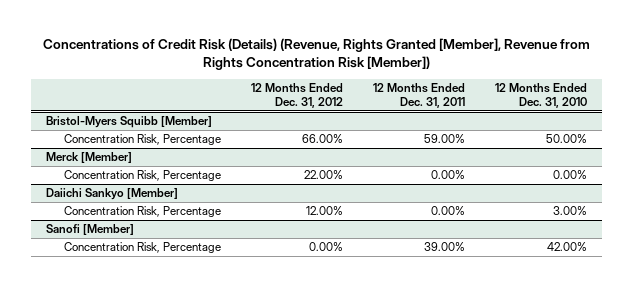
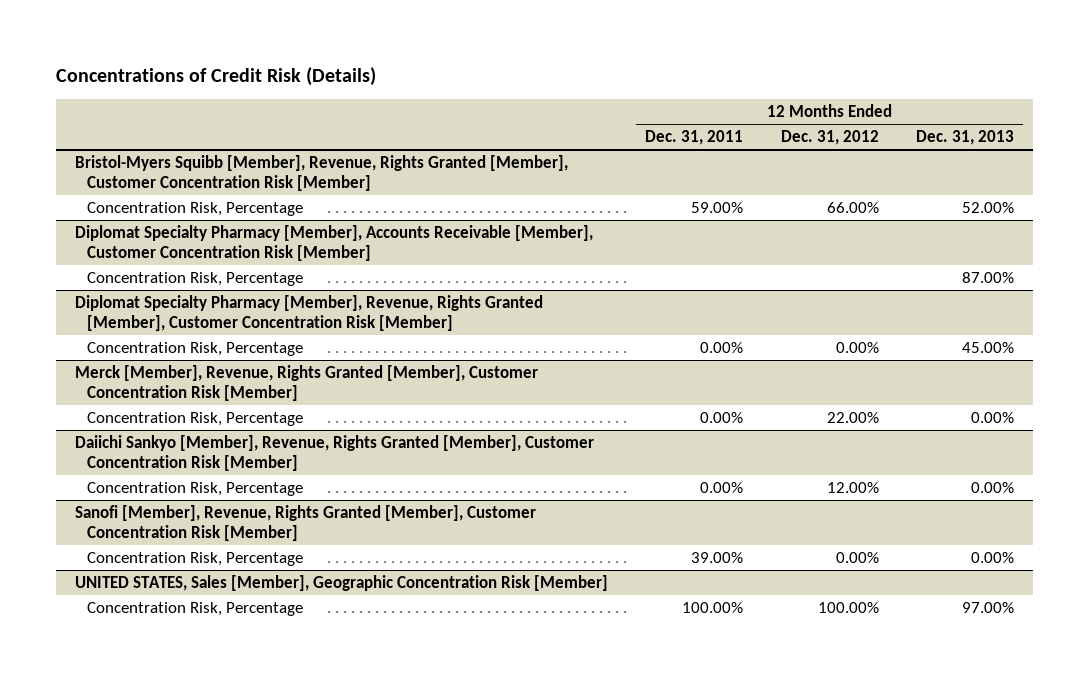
[42,38,590,71] Concentrations of Credit Risk (Details) (Revenue, Rights Granted [Member], Revenue from Rights Concentration Risk [Member]) -> [56,67,377,87] Concentrations of Credit Risk (Details)
[494,82,587,109] 12 Months Ended Dec. 31, 2010 -> none
none -> [916,130,1015,146] Dec. 31, 2013
[46,116,213,129] Bristol-Myers Squibb [Member] -> none
none -> [74,154,568,192] Bristol-Myers Squibb [Member], Revenue, Rights Granted [Member], Customer Concentration Risk [Member]
[46,152,133,164] Merck [Member] -> none
none -> [74,224,593,262] Diplomat Specialty Pharmacy [Member], Accounts Receivable [Member], Customer Concentration Risk [Member]
none -> [86,271,303,286] Concentration Risk, Percentage
none -> [74,294,543,332] Diplomat Specialty Pharmacy [Member], Revenue, Rights Granted [Member], Customer Concentration Risk [Member]
none -> [86,341,303,356] Concentration Risk, Percentage
none -> [74,364,538,402] Merck [Member], Revenue, Rights Granted [Member], Customer Concentration Risk [Member]
[46,188,179,201] Daiichi Sankyo [Member] -> none
none -> [74,434,594,472] Daiichi Sankyo [Member], Revenue, Rights Granted [Member], Customer Concentration Risk [Member]
[46,224,135,236] Sanofi [Member] -> none
none -> [74,504,536,542] Sanofi [Member], Revenue, Rights Granted [Member], Customer Concentration Risk [Member]
none -> [74,574,608,591] UNITED STATES, Sales [Member], Geographic Concentration Risk [Member]
none -> [86,601,303,616] Concentration Risk, Percentage

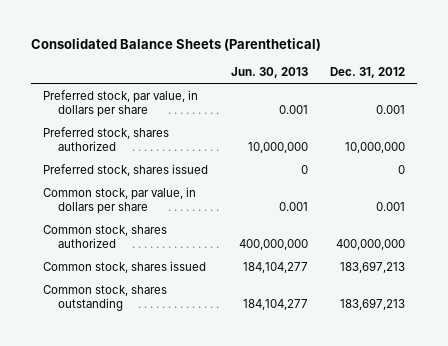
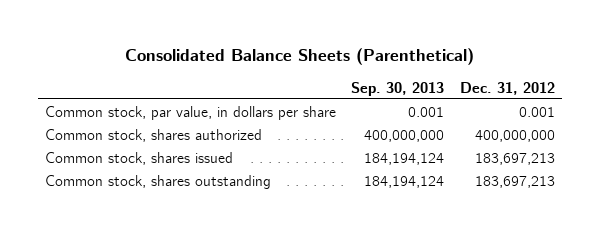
[230,67,308,79] Jun. 30, 2013 -> none
none -> [351,81,445,96] Sep. 30, 2013
[42,89,198,117] Preferred stock, par value, in dollars per share -> none
[42,126,169,151] Preferred stock, shares authorized -> none
[42,163,208,176] Preferred stock, shares issued -> none

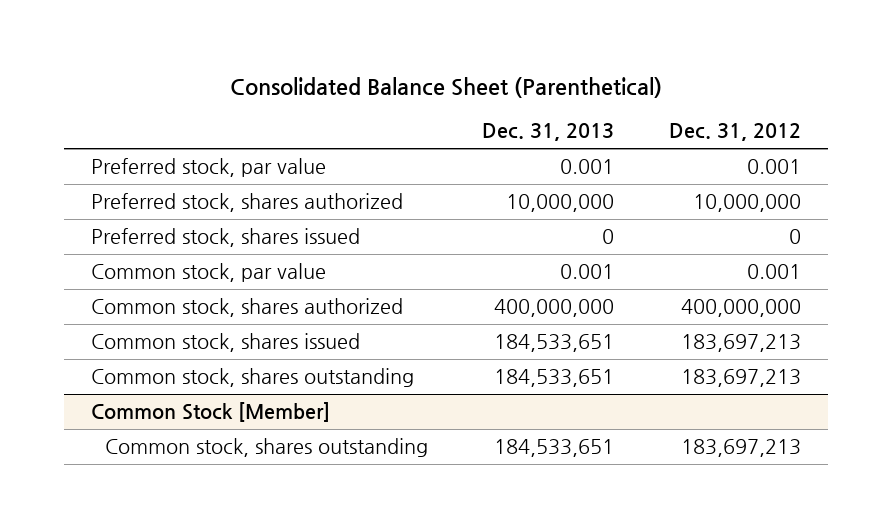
[124,48,474,66] Consolidated Balance Sheets (Parenthetical) -> [229,76,662,98] Consolidated Balance Sheet (Parenthetical)
[351,81,445,96] Sep. 30, 2013 -> none
none -> [482,123,615,142] Dec. 31, 2013
none -> [91,158,327,178] Preferred stock, par value
none -> [91,193,404,213] Preferred stock, shares authorized
none -> [91,228,361,248] Preferred stock, shares issued
[45,105,337,120] Common stock, par value, in dollars per share -> [91,263,327,283] Common stock, par value
none -> [91,402,331,423] Common Stock [Member]
none -> [104,438,428,458] Common stock, shares outstanding

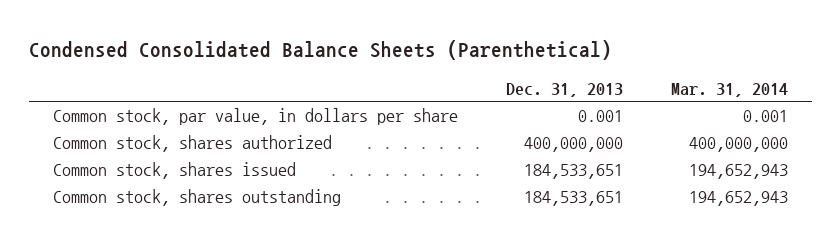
[229,76,662,98] Consolidated Balance Sheet (Parenthetical) -> [28,40,612,61] Condensed Consolidated Balance Sheets (Parenthetical)
[668,123,801,142] Dec. 31, 2012 -> none
none -> [670,82,788,97] Mar. 31, 2014
[91,158,327,178] Preferred stock, par value -> none
[91,193,404,213] Preferred stock, shares authorized -> none
[91,228,361,248] Preferred stock, shares issued -> none
[91,263,327,283] Common stock, par value -> [52,108,458,126] Common stock, par value, in dollars per share
[91,402,331,423] Common Stock [Member] -> none
[104,438,428,458] Common stock, shares outstanding -> none

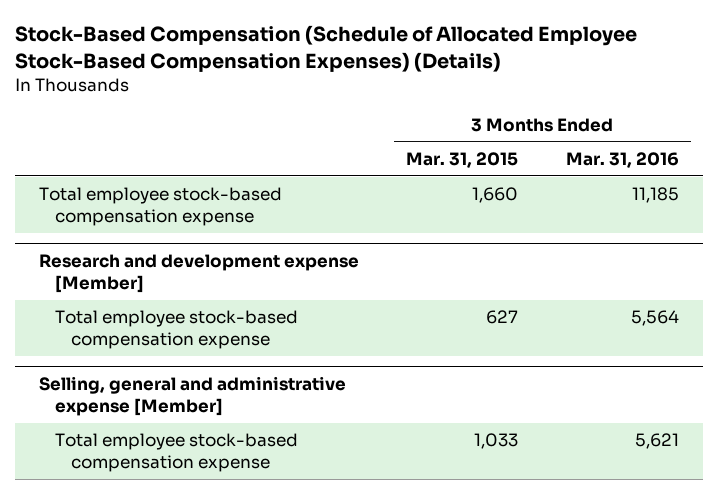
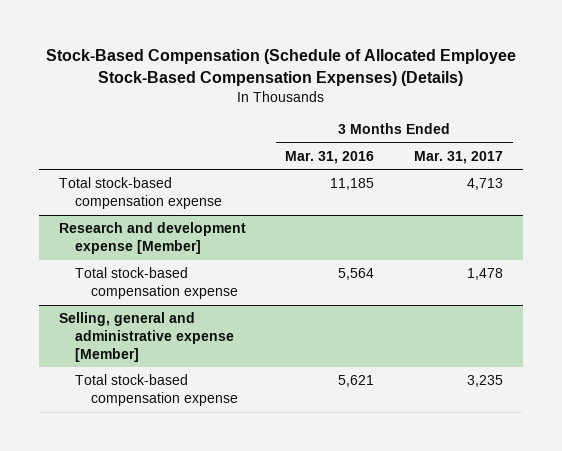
[406,152,519,169] Mar. 31, 2015 -> none
none -> [413,150,503,164] Mar. 31, 2017
[38,187,282,227] Total employee stock-based compensation expense -> [58,177,223,210] Total stock-based compensation expense
[54,310,298,350] Total employee stock-based compensation expense -> [75,267,239,300] Total stock-based compensation expense
[54,433,298,473] Total employee stock-based compensation expense -> [75,374,239,407] Total stock-based compensation expense

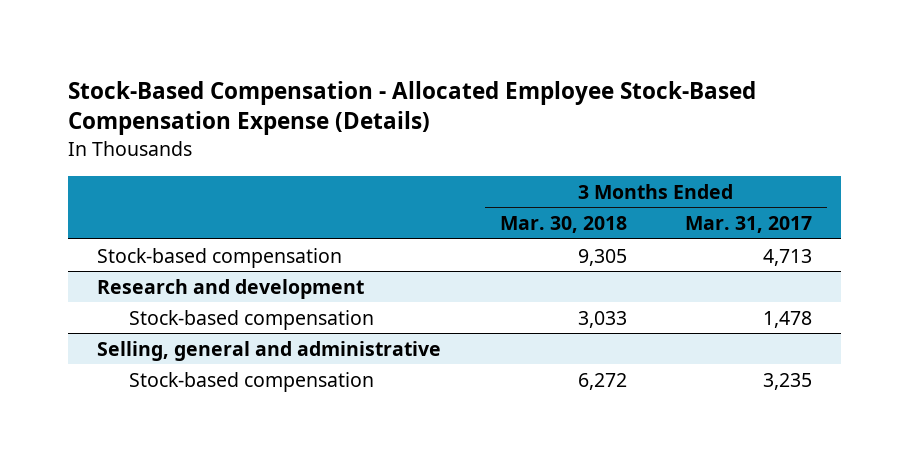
[45,48,516,86] Stock-Based Compensation (Schedule of Allocated Employee Stock-Based Compensation Expenses) (Details) -> [68,80,757,136] Stock-Based Compensation - Allocated Employee Stock-Based Compensation Expense (Details)
[285,150,375,164] Mar. 31, 2016 -> none
none -> [499,215,627,233] Mar. 30, 2018
[58,177,223,210] Total stock-based compensation expense -> [97,247,343,268] Stock-based compensation
[58,222,246,255] Research and development expense [Member] -> [97,278,365,299] Research and development
[75,267,239,300] Total stock-based compensation expense -> [128,309,374,330] Stock-based compensation
[58,312,235,362] Selling, general and administrative expense [Member] -> [97,340,442,361] Selling, general and administrative
[75,374,239,407] Total stock-based compensation expense -> [128,371,374,392] Stock-based compensation

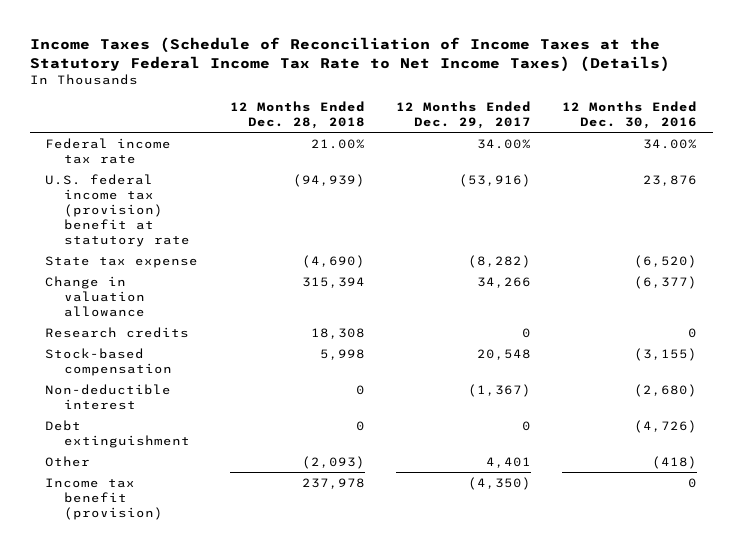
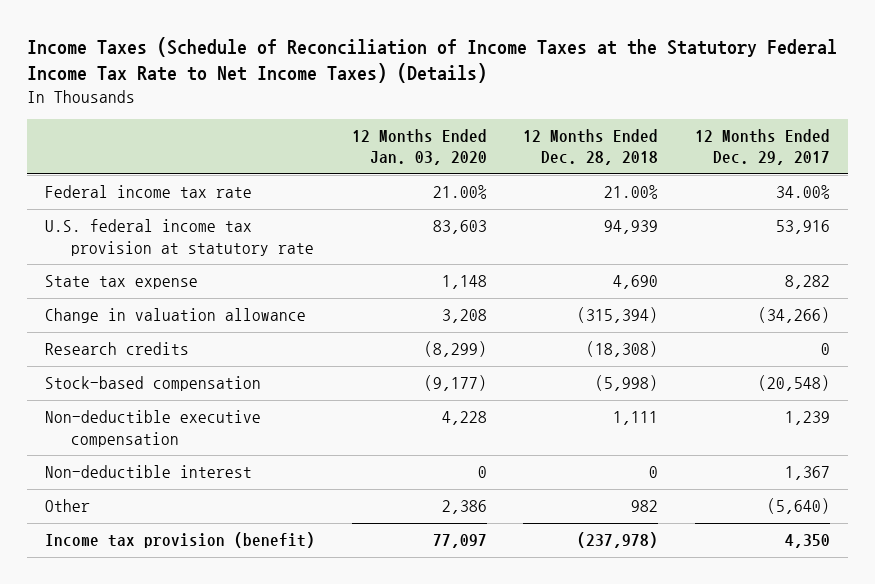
[562,101,698,130] 12 Months Ended Dec. 30, 2016 -> none
none -> [351,128,487,166] 12 Months Ended Jan. 03, 2020
[45,419,190,448] Debt extinguishment -> none
[45,173,190,247] U.S. federal income tax (provision) benefit at statutory rate -> [44,219,315,256] U.S. federal income tax provision at statutory rate
[292,173,365,187] (94,939) -> [604,220,659,235] 94,939
[458,173,531,187] (53,916) -> [775,220,830,235] 53,916
[301,254,365,268] (4,690) -> [613,275,659,290] 4,690
[467,254,531,268] (8,282) -> [784,275,830,290] 8,282
[301,276,365,288] 315,394 -> [577,307,659,324] (315,394)
[476,276,531,288] 34,266 -> [757,307,830,324] (34,266)
[310,327,365,339] 18,308 -> [586,341,659,358] (18,308)
[319,348,365,360] 5,998 -> [595,375,659,392] (5,998)
[476,348,531,360] 20,548 -> [757,375,830,392] (20,548)
none -> [44,410,261,447] Non-deductible executive compensation
[467,383,531,397] (1,367) -> [784,466,830,481] 1,367
[301,455,365,469] (2,093) -> [631,500,659,513] 982
[485,456,531,468] 4,401 -> [766,498,830,515] (5,640)
[45,477,163,520] Income tax benefit (provision) -> [44,532,315,549] Income tax provision (benefit)
[301,477,365,489] 237,978 -> [577,532,659,549] (237,978)
[467,476,531,490] (4,350) -> [784,534,830,549] 4,350

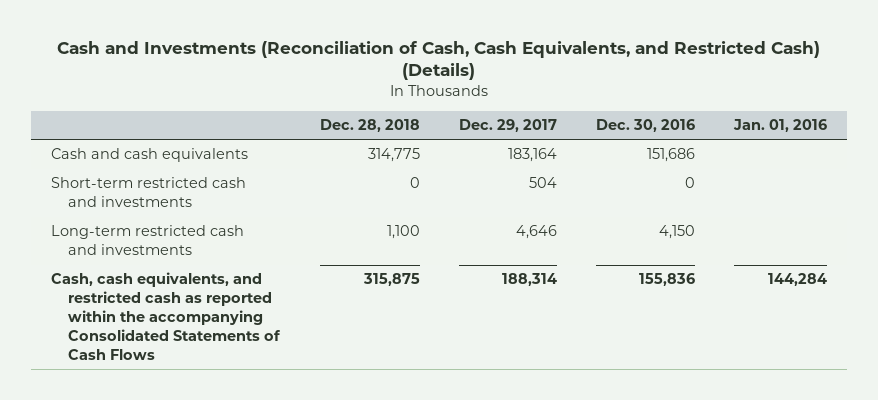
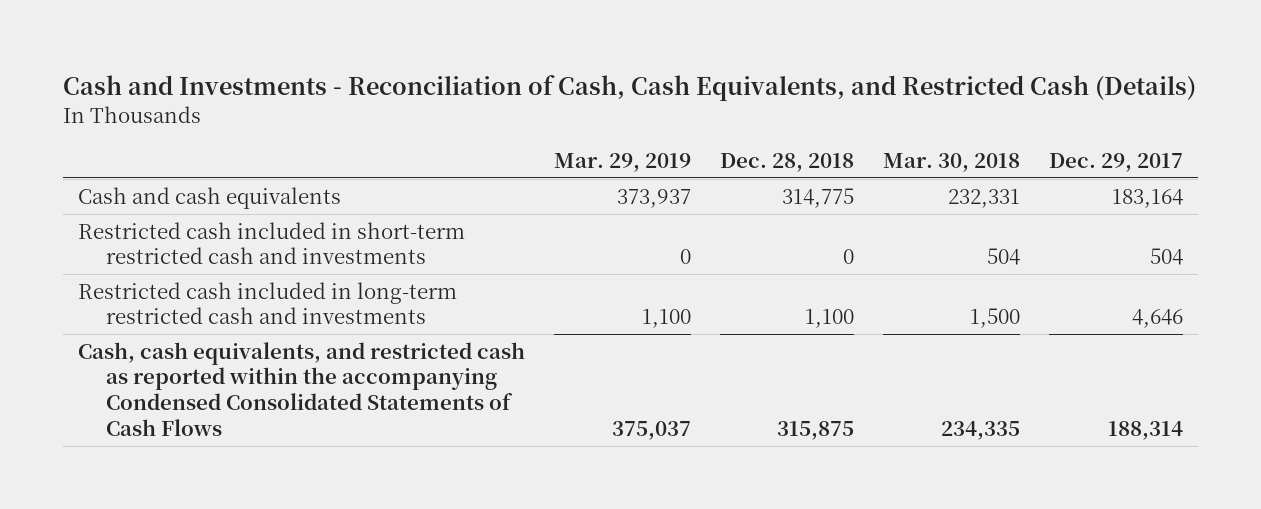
[56,40,820,81] Cash and Investments (Reconciliation of Cash, Cash Equivalents, and Restricted Cash) (Details) -> [63,75,1197,102] Cash and Investments - Reconciliation of Cash, Cash Equivalents, and Restricted Cash (Details)
[596,118,696,132] Dec. 30, 2016 -> none
[733,118,828,132] Jan. 01, 2016 -> none
none -> [553,153,691,173] Mar. 29, 2019
none -> [883,153,1021,173] Mar. 30, 2018
[50,177,246,208] Short-term restricted cash and investments -> [77,221,465,265] Restricted cash included in short-term restricted cash and investments
[50,225,244,256] Long-term restricted cash and investments -> [77,281,457,325] Restricted cash included in long-term restricted cash and investments
[50,272,282,361] Cash, cash equivalents, and restricted cash as reported within the accompanying Consolidated Statements of Cash Flows -> [77,341,525,436] Cash, cash equivalents, and restricted cash as reported within the accompanying Condensed Consolidated Statements of Cash Flows

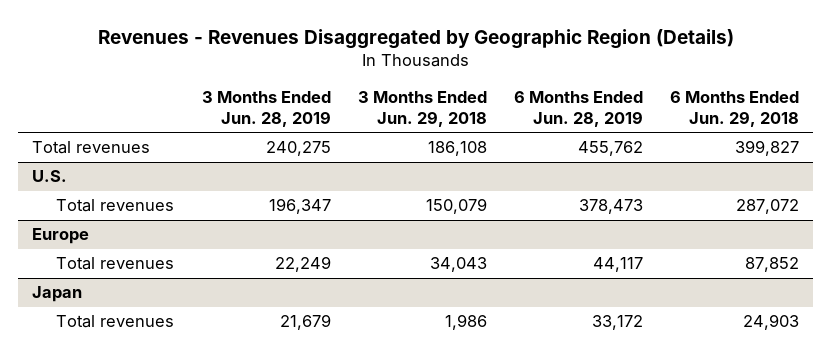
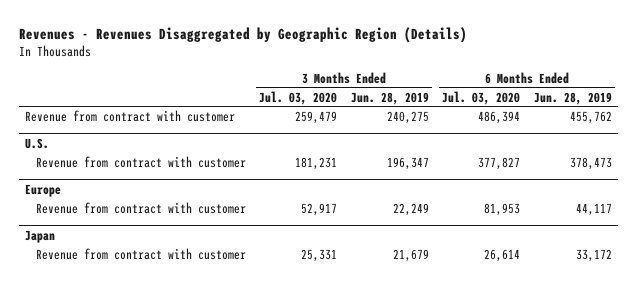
[357,91,487,127] 3 Months Ended Jun. 29, 2018 -> none
[670,91,800,127] 6 Months Ended Jun. 29, 2018 -> none
none -> [259,90,338,105] Jul. 03, 2020
none -> [442,90,521,105] Jul. 03, 2020
[31,141,150,155] Total revenues -> [25,109,236,122] Revenue from contract with customer
[56,199,175,213] Total revenues -> [35,155,246,168] Revenue from contract with customer
[56,257,175,271] Total revenues -> [35,201,246,214] Revenue from contract with customer
[56,315,175,329] Total revenues -> [35,247,246,260] Revenue from contract with customer

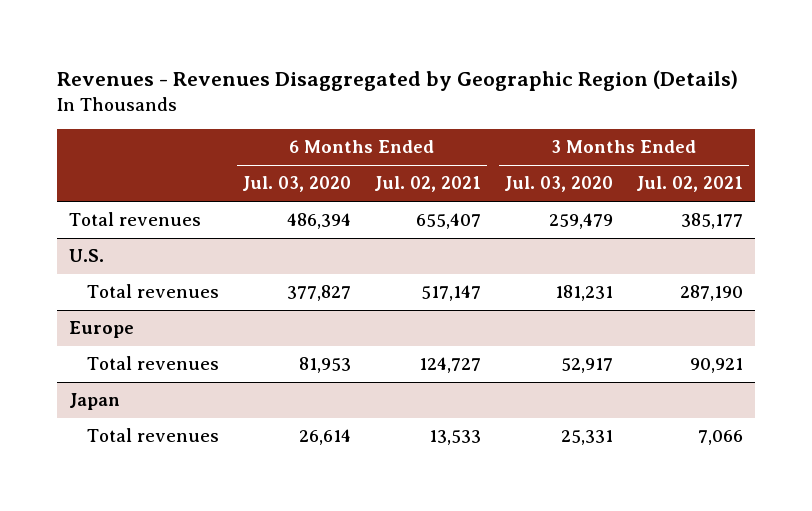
[350,91,429,105] Jun. 28, 2019 -> none
[533,91,612,105] Jun. 28, 2019 -> none
none -> [374,176,482,193] Jul. 02, 2021
none -> [636,176,744,193] Jul. 02, 2021
[25,109,236,122] Revenue from contract with customer -> [68,212,201,227] Total revenues
[35,155,246,168] Revenue from contract with customer -> [87,284,220,299] Total revenues
[35,201,246,214] Revenue from contract with customer -> [87,356,220,371] Total revenues
[35,247,246,260] Revenue from contract with customer -> [87,428,220,443] Total revenues

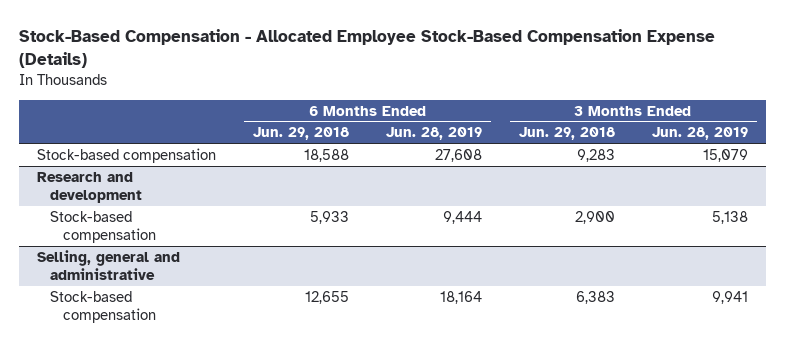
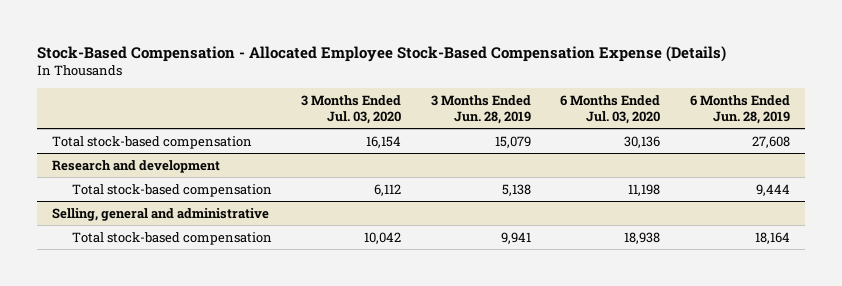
[253,127,350,141] Jun. 29, 2018 -> none
[519,127,616,141] Jun. 29, 2018 -> none
none -> [301,95,402,125] 3 Months Ended Jul. 03, 2020
none -> [560,95,661,125] 6 Months Ended Jul. 03, 2020
[37,147,217,163] Stock-based compensation -> [51,135,252,149] Total stock-based compensation
[50,210,156,243] Stock-based compensation -> [71,183,272,197] Total stock-based compensation
[50,290,156,323] Stock-based compensation -> [71,231,272,245] Total stock-based compensation

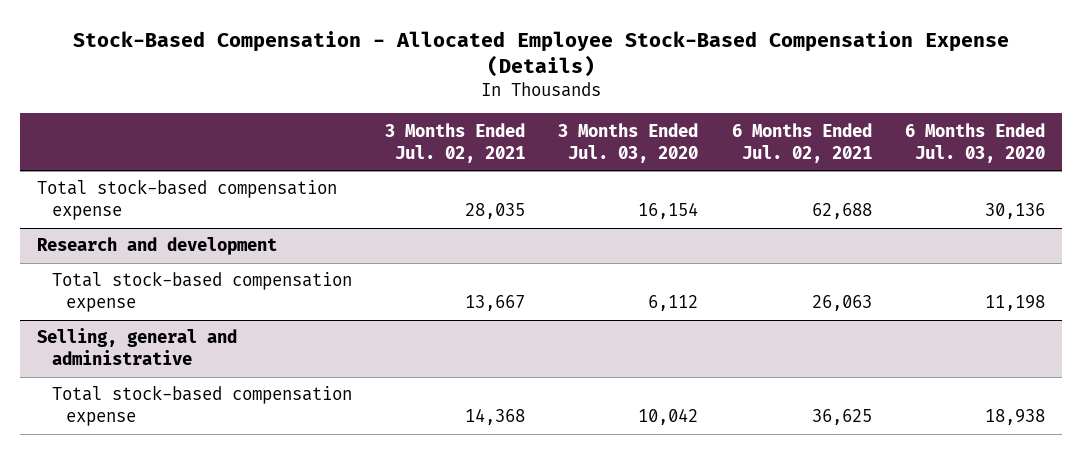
[430,95,531,125] 3 Months Ended Jun. 28, 2019 -> none
[689,95,790,125] 6 Months Ended Jun. 28, 2019 -> none
none -> [384,122,525,163] 3 Months Ended Jul. 02, 2021
none -> [731,122,872,163] 6 Months Ended Jul. 02, 2021
[51,135,252,149] Total stock-based compensation -> [37,179,338,221] Total stock-based compensation expense
[71,183,272,197] Total stock-based compensation -> [51,271,352,313] Total stock-based compensation expense
[71,231,272,245] Total stock-based compensation -> [51,385,352,427] Total stock-based compensation expense

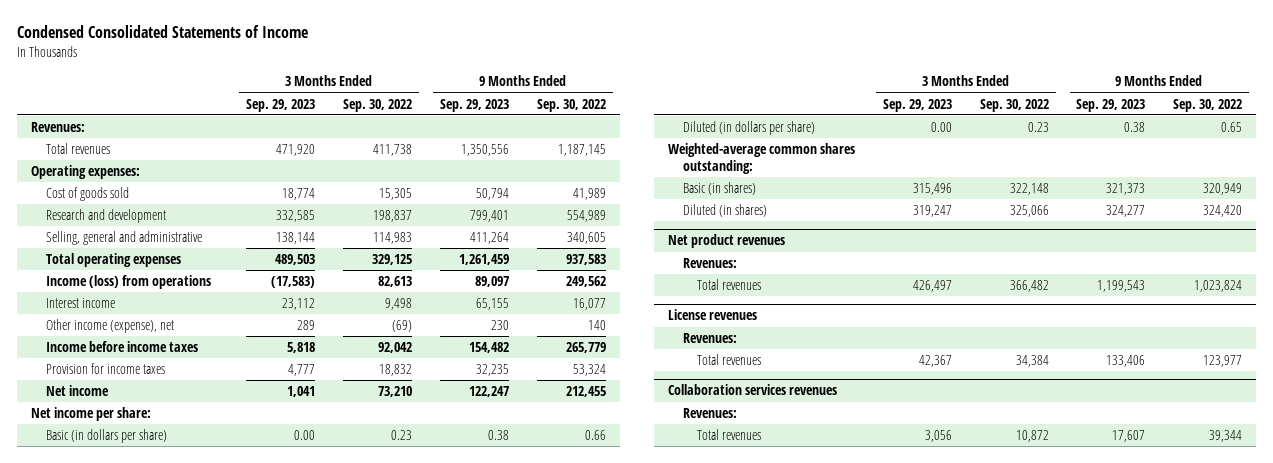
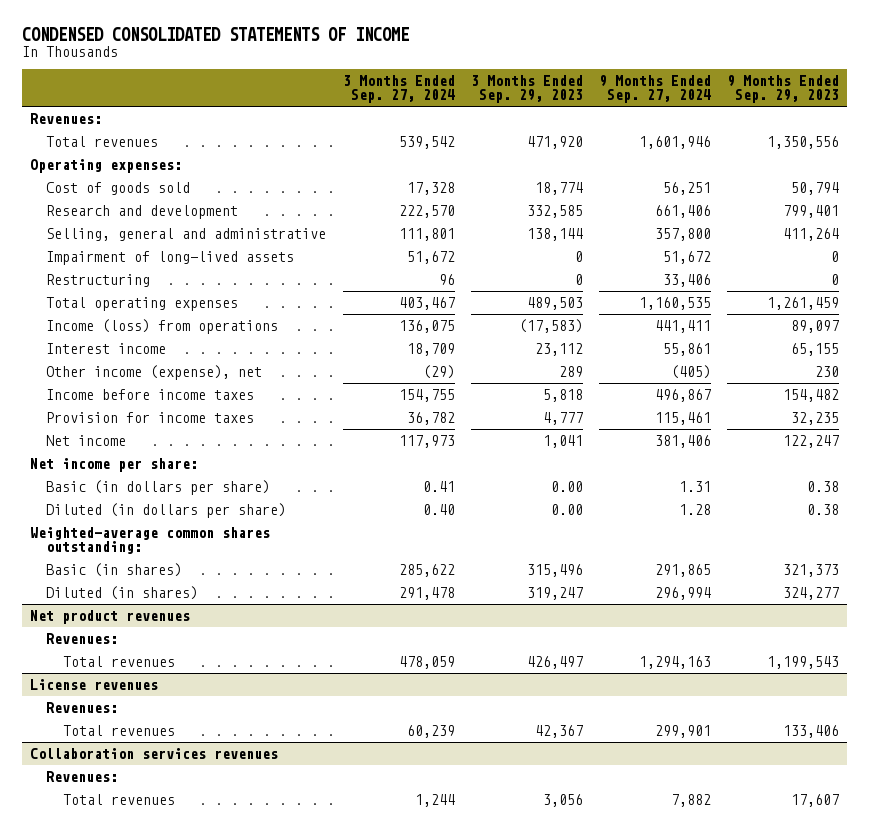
[16,25,308,39] Condensed Consolidated Statements of Income -> [21,26,409,41] CONDENSED CONSOLIDATED STATEMENTS OF INCOME
[342,98,412,112] Sep. 30, 2022 -> none
[536,98,606,112] Sep. 30, 2022 -> none
none -> [342,75,455,104] 3 Months Ended Sep. 27, 2024
none -> [598,75,711,104] 9 Months Ended Sep. 27, 2024
none -> [46,251,295,266] Impairment of long-lived assets
none -> [46,274,151,288] Restructuring

